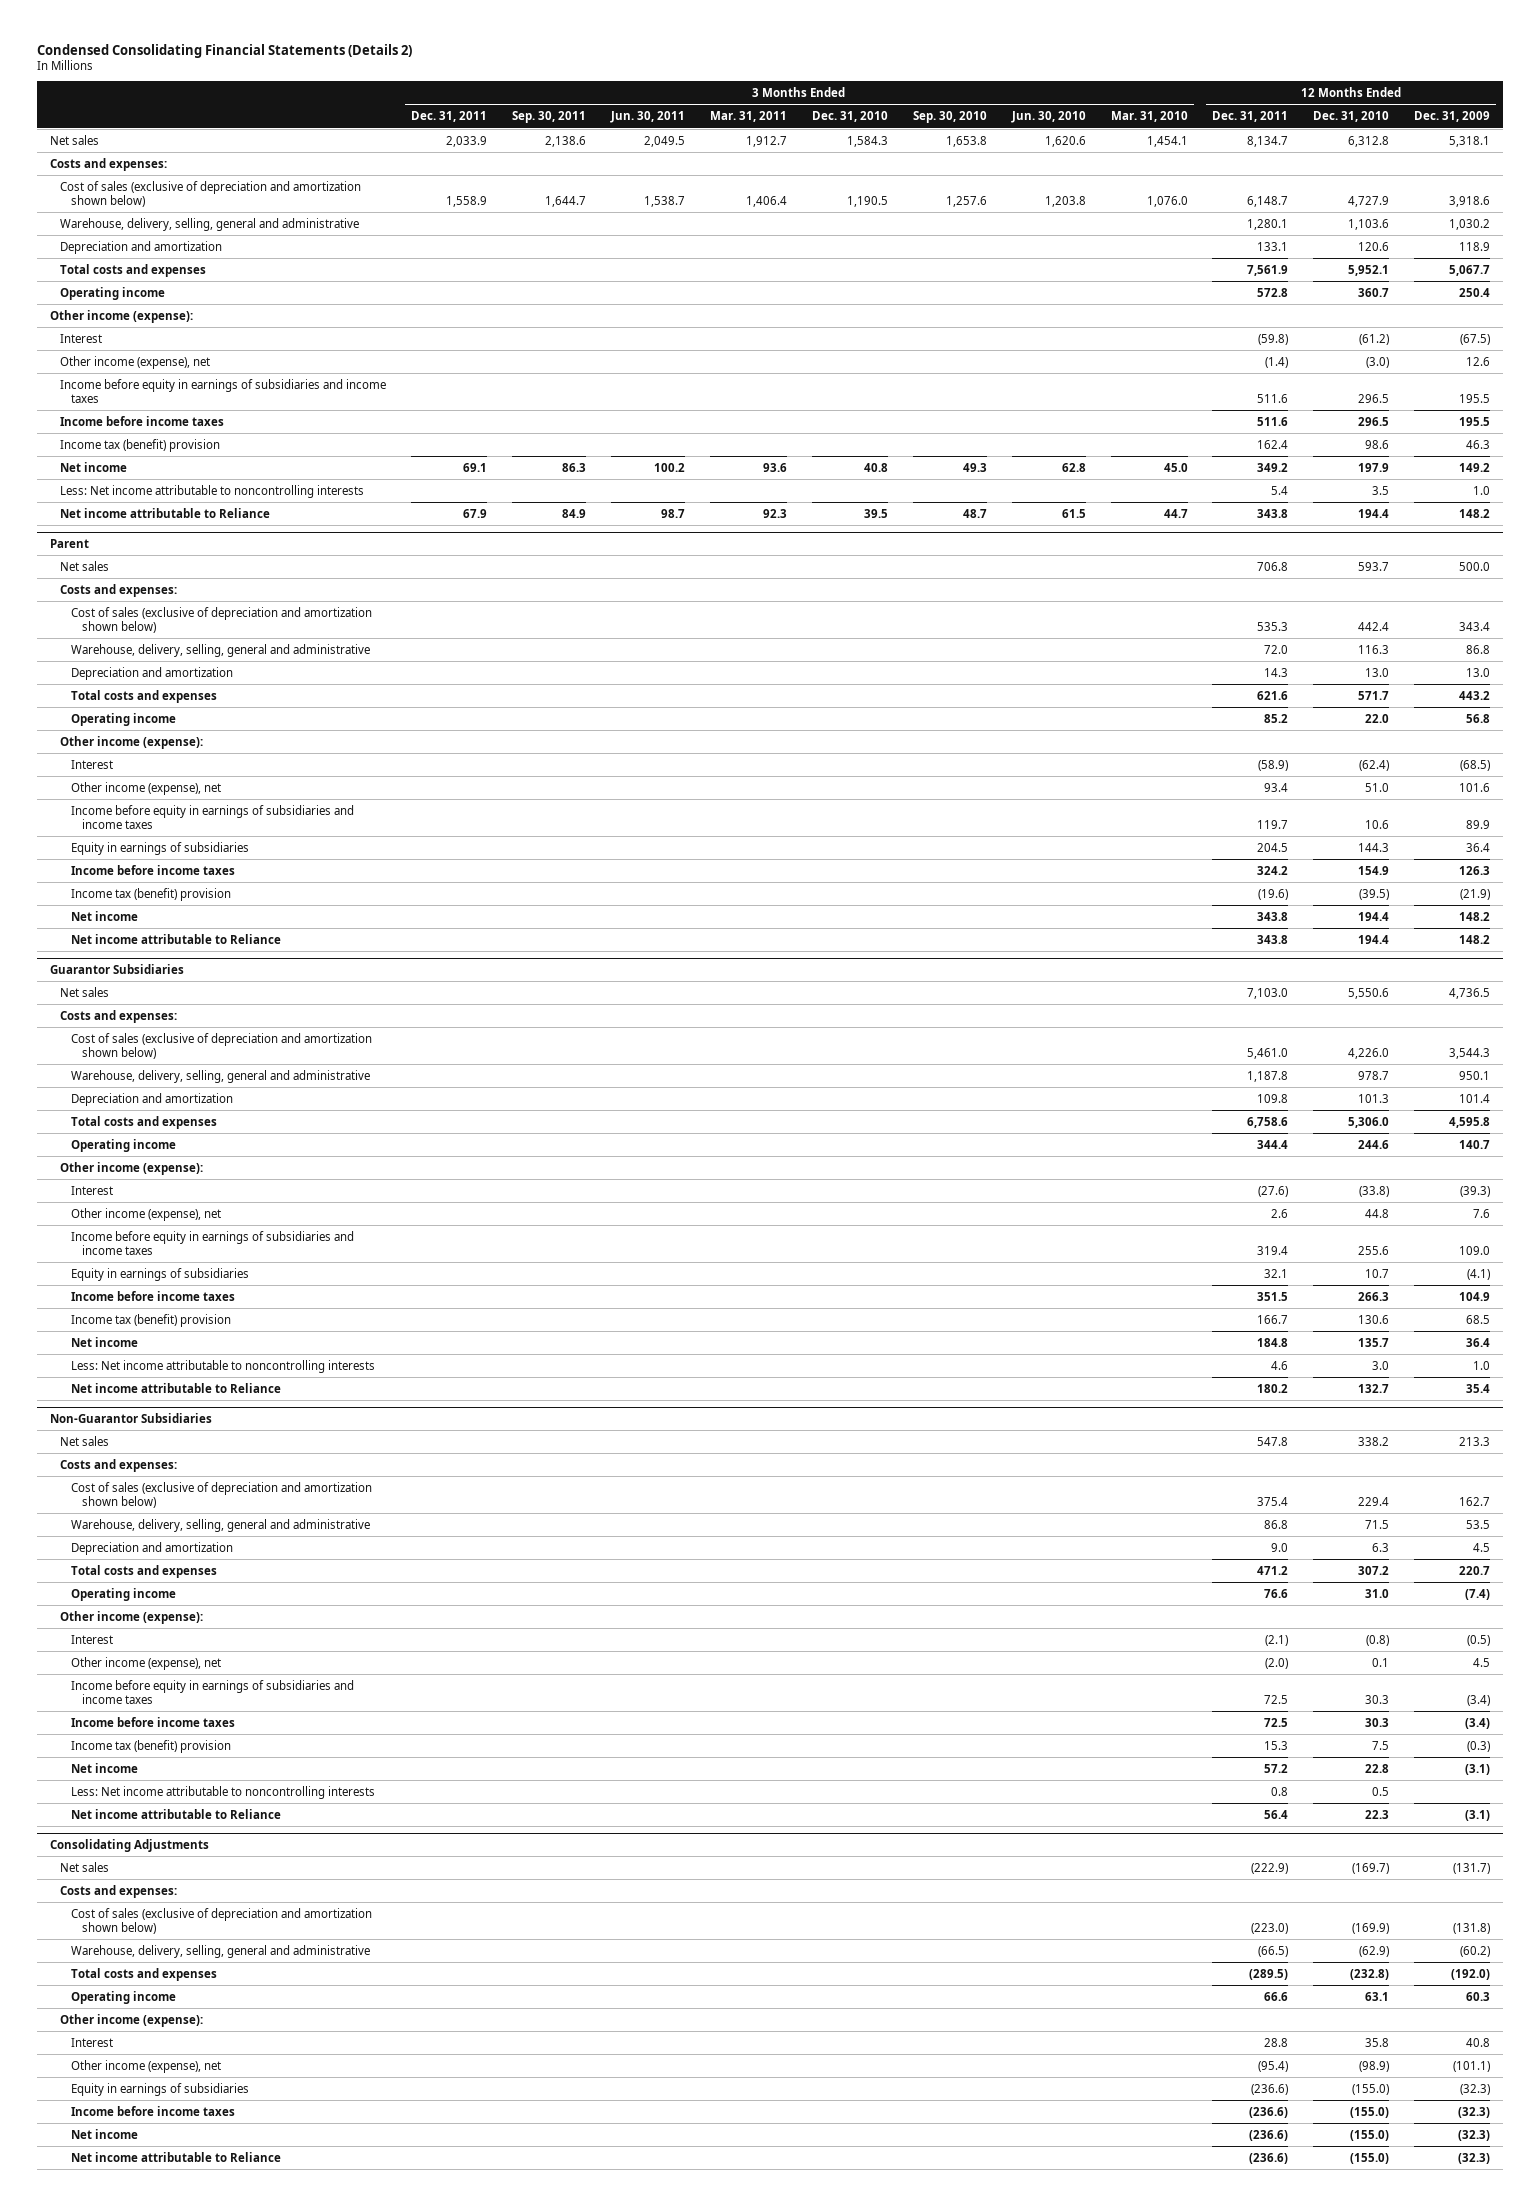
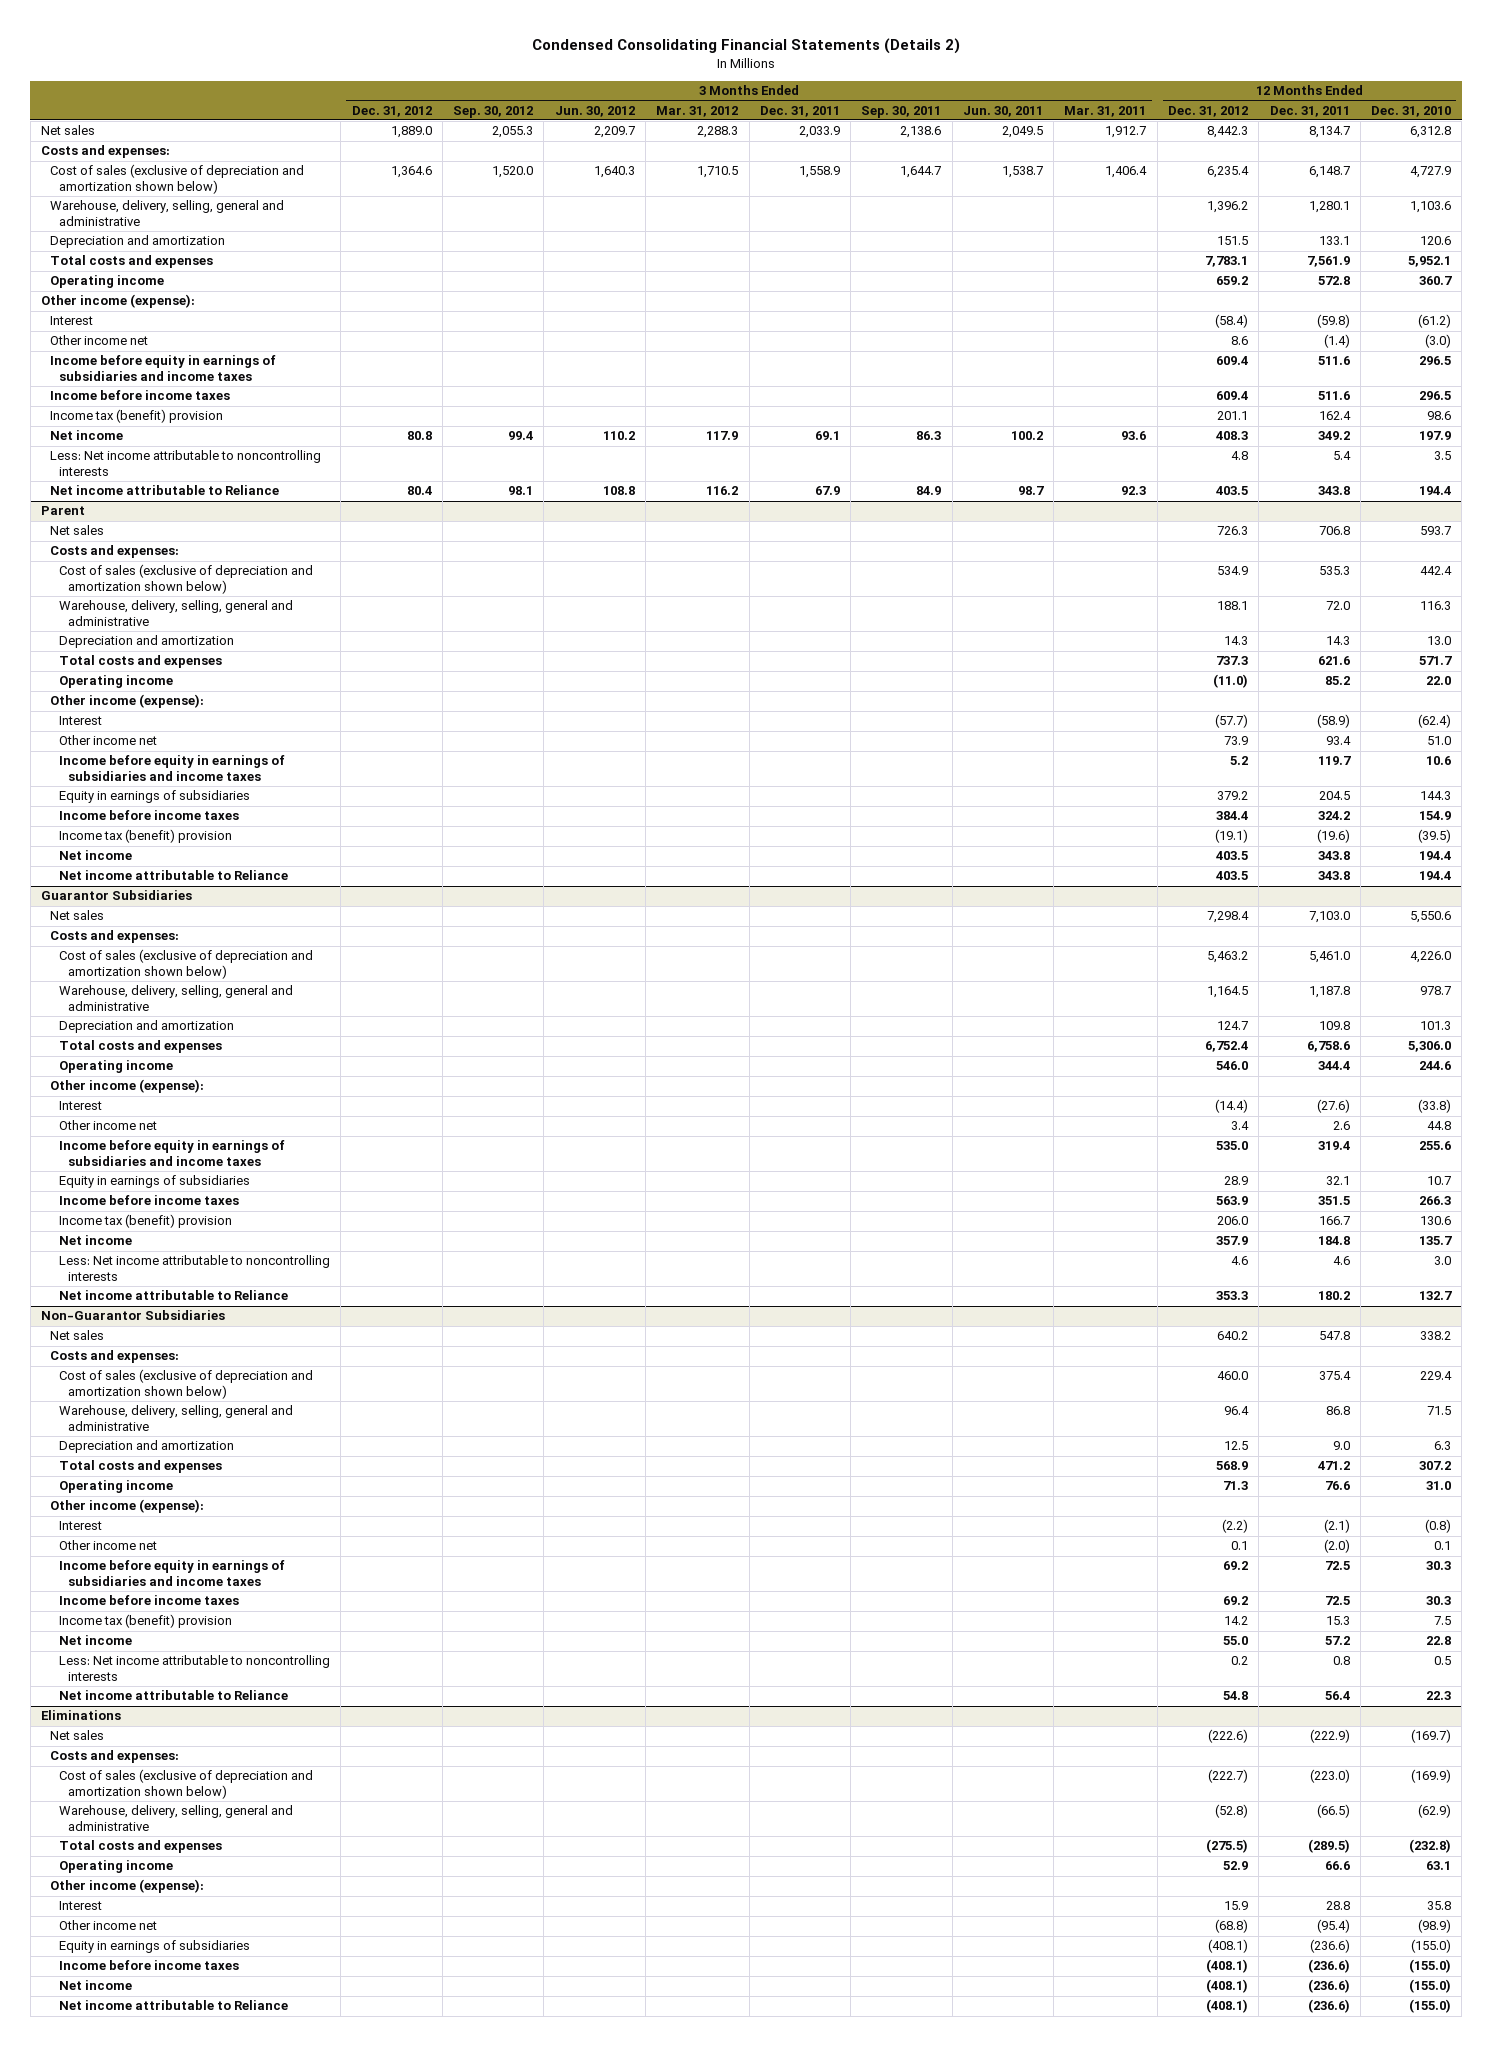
[811,111,888,123] Dec. 31, 2010 -> none
[912,111,987,124] Sep. 30, 2010 -> none
[1010,111,1086,124] Jun. 30, 2010 -> none
[1110,111,1188,123] Mar. 31, 2010 -> none
[1414,111,1491,123] Dec. 31, 2009 -> none
none -> [351,105,432,117] Dec. 31, 2012
none -> [453,105,534,118] Sep. 30, 2012
none -> [554,105,635,117] Jun. 30, 2012
none -> [656,105,739,117] Mar. 31, 2012
none -> [1167,105,1248,117] Dec. 31, 2012
[60,355,211,369] Other income (expense), net -> [49,335,148,346] Other income net
[71,781,222,795] Other income (expense), net -> [59,735,158,746] Other income net
[71,1207,222,1221] Other income (expense), net -> [59,1120,158,1131] Other income net
[71,1656,222,1670] Other income (expense), net -> [59,1540,158,1551] Other income net
[49,1838,209,1852] Consolidating Adjustments -> none
none -> [40,1710,121,1721] Eliminations
[71,2059,222,2073] Other income (expense), net -> [59,1920,158,1931] Other income net

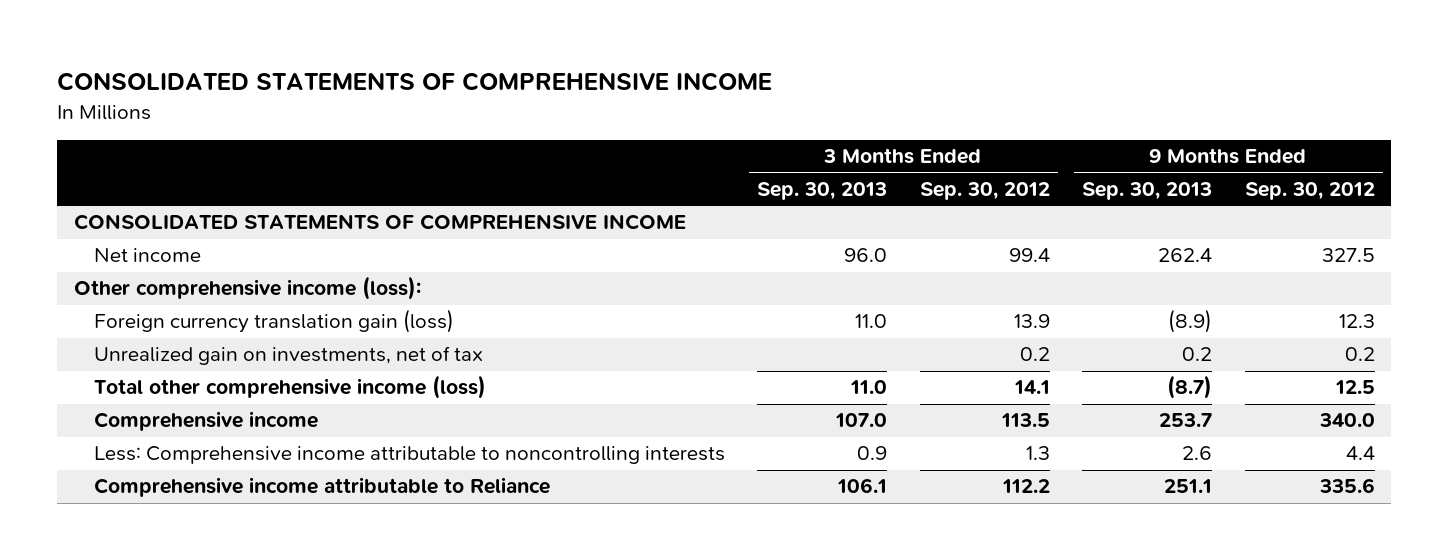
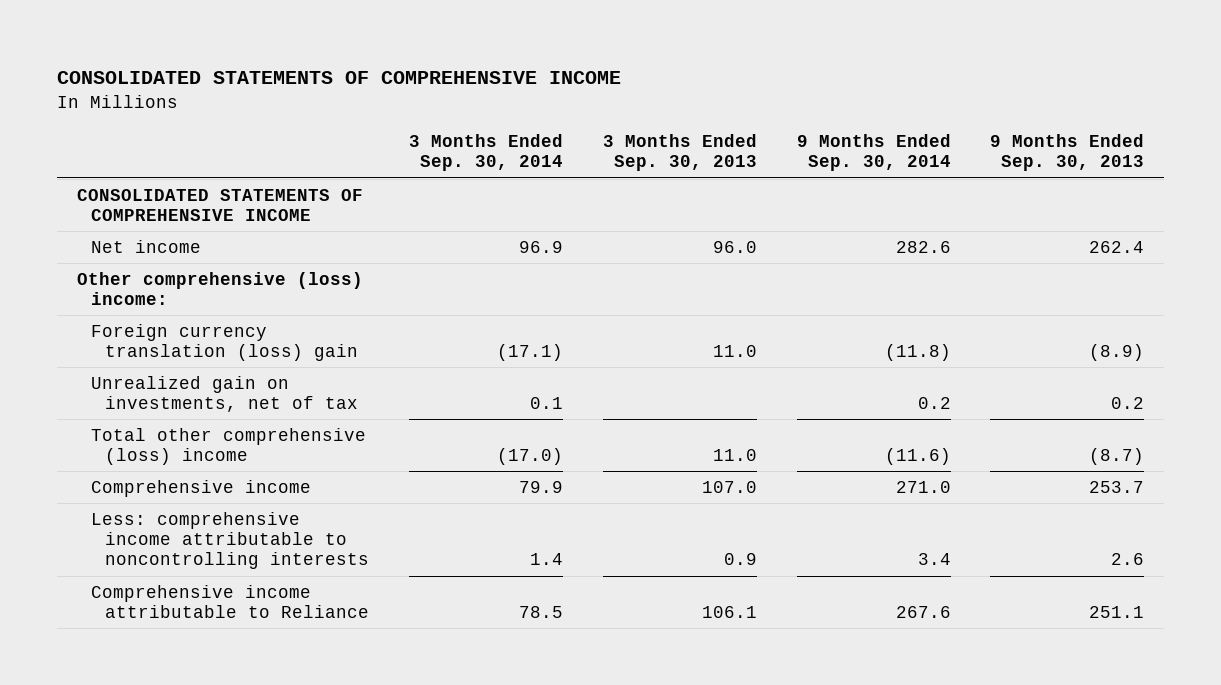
[919,182,1050,201] Sep. 30, 2012 -> none
[1244,182,1375,201] Sep. 30, 2012 -> none
none -> [408,134,563,172] 3 Months Ended Sep. 30, 2014
none -> [796,134,951,172] 9 Months Ended Sep. 30, 2014
[73,276,421,301] Other comprehensive income (loss): -> [77,271,364,306] Other comprehensive (loss) income:
[93,309,454,334] Foreign currency translation gain (loss) -> [91,323,359,362] Foreign currency translation (loss) gain
[93,375,486,400] Total other comprehensive income (loss) -> [91,427,367,466] Total other comprehensive (loss) income
[93,446,725,465] Less: Comprehensive income attributable to noncontrolling interests -> [91,511,370,570] Less: comprehensive income attributable to noncontrolling interests

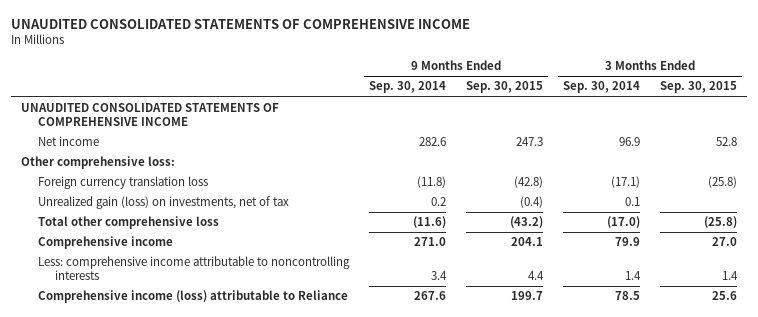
[57,71,622,85] CONSOLIDATED STATEMENTS OF COMPREHENSIVE INCOME -> [10,18,470,29] UNAUDITED CONSOLIDATED STATEMENTS OF COMPREHENSIVE INCOME
[602,134,757,172] 3 Months Ended Sep. 30, 2013 -> none
[990,134,1145,172] 9 Months Ended Sep. 30, 2013 -> none
none -> [466,81,544,94] Sep. 30, 2015
none -> [660,81,738,94] Sep. 30, 2015
[77,188,364,222] CONSOLIDATED STATEMENTS OF COMPREHENSIVE INCOME -> [20,103,279,127] UNAUDITED CONSOLIDATED STATEMENTS OF COMPREHENSIVE INCOME
[77,271,364,306] Other comprehensive (loss) income: -> [20,156,175,170] Other comprehensive loss:
[91,323,359,362] Foreign currency translation (loss) gain -> [37,176,208,190] Foreign currency translation loss
[91,375,359,413] Unrealized gain on investments, net of tax -> [37,196,289,210] Unrealized gain (loss) on investments, net of tax
[91,427,367,466] Total other comprehensive (loss) income -> [37,216,219,230] Total other comprehensive loss
[91,584,370,619] Comprehensive income attributable to Reliance -> [37,290,348,304] Comprehensive income (loss) attributable to Reliance

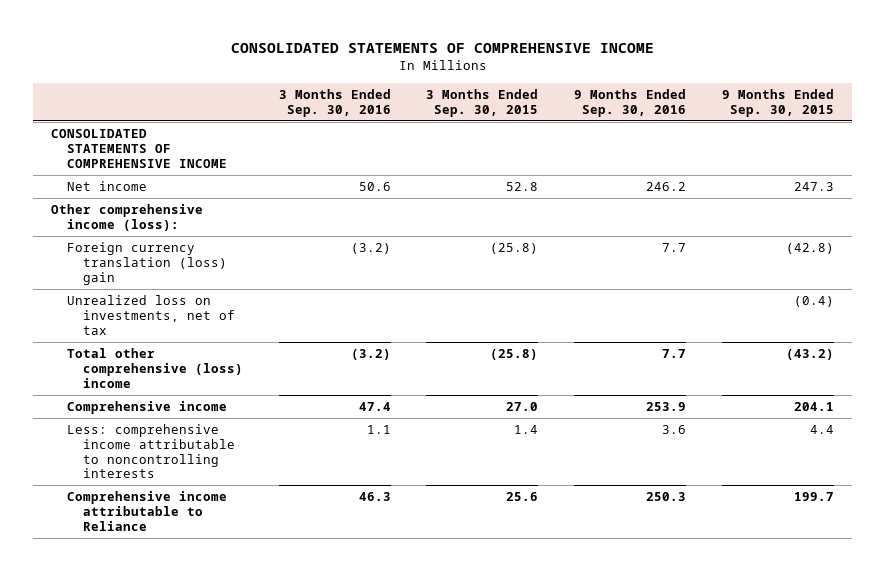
[10,18,470,29] UNAUDITED CONSOLIDATED STATEMENTS OF COMPREHENSIVE INCOME -> [230,43,654,54] CONSOLIDATED STATEMENTS OF COMPREHENSIVE INCOME
[368,81,446,94] Sep. 30, 2014 -> none
[563,81,641,94] Sep. 30, 2014 -> none
none -> [278,89,391,117] 3 Months Ended Sep. 30, 2016
none -> [574,89,687,117] 9 Months Ended Sep. 30, 2016
[20,103,279,127] UNAUDITED CONSOLIDATED STATEMENTS OF COMPREHENSIVE INCOME -> [51,129,228,168] CONSOLIDATED STATEMENTS OF COMPREHENSIVE INCOME
[20,156,175,170] Other comprehensive loss: -> [51,204,204,231] Other comprehensive income (loss):
[37,176,208,190] Foreign currency translation loss -> [67,242,227,285] Foreign currency translation (loss) gain
[37,196,289,210] Unrealized gain (loss) on investments, net of tax -> [67,295,235,335] Unrealized loss on investments, net of tax
[37,216,219,230] Total other comprehensive loss -> [67,348,243,388] Total other comprehensive (loss) income
[37,290,348,304] Comprehensive income (loss) attributable to Reliance -> [67,491,228,531] Comprehensive income attributable to Reliance

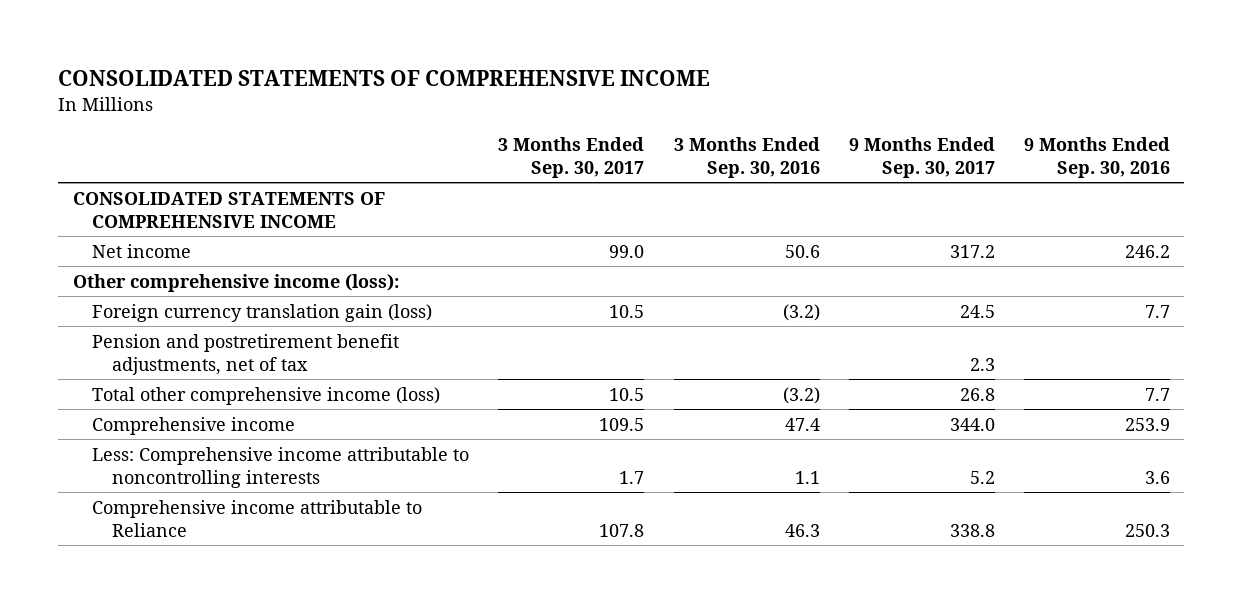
[426,89,539,117] 3 Months Ended Sep. 30, 2015 -> none
[721,89,834,117] 9 Months Ended Sep. 30, 2015 -> none
none -> [498,136,645,178] 3 Months Ended Sep. 30, 2017
none -> [848,136,995,178] 9 Months Ended Sep. 30, 2017
[67,295,235,335] Unrealized loss on investments, net of tax -> none
[67,242,227,285] Foreign currency translation (loss) gain -> [92,303,433,322] Foreign currency translation gain (loss)
none -> [92,333,400,375] Pension and postretirement benefit adjustments, net of tax
[67,348,243,388] Total other comprehensive (loss) income -> [92,386,441,405] Total other comprehensive income (loss)
[67,424,235,479] Less: comprehensive income attributable to noncontrolling interests -> [92,446,470,488] Less: Comprehensive income attributable to noncontrolling interests

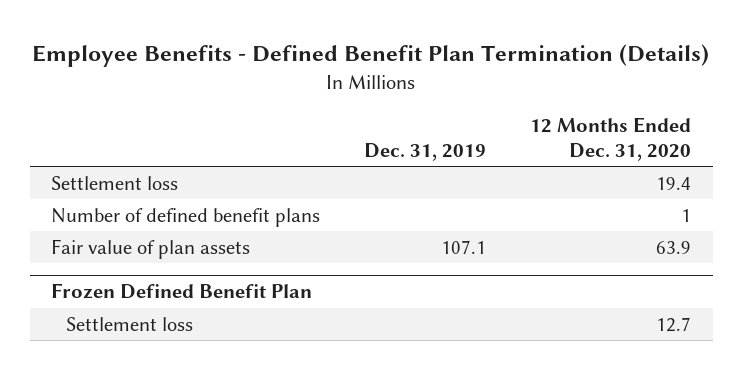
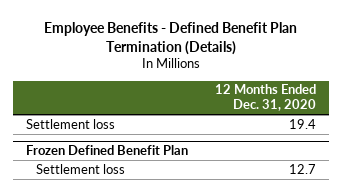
[364,143,487,162] Dec. 31, 2019 -> none
[51,207,321,227] Number of defined benefit plans -> none
[51,238,251,259] Fair value of plan assets -> none

